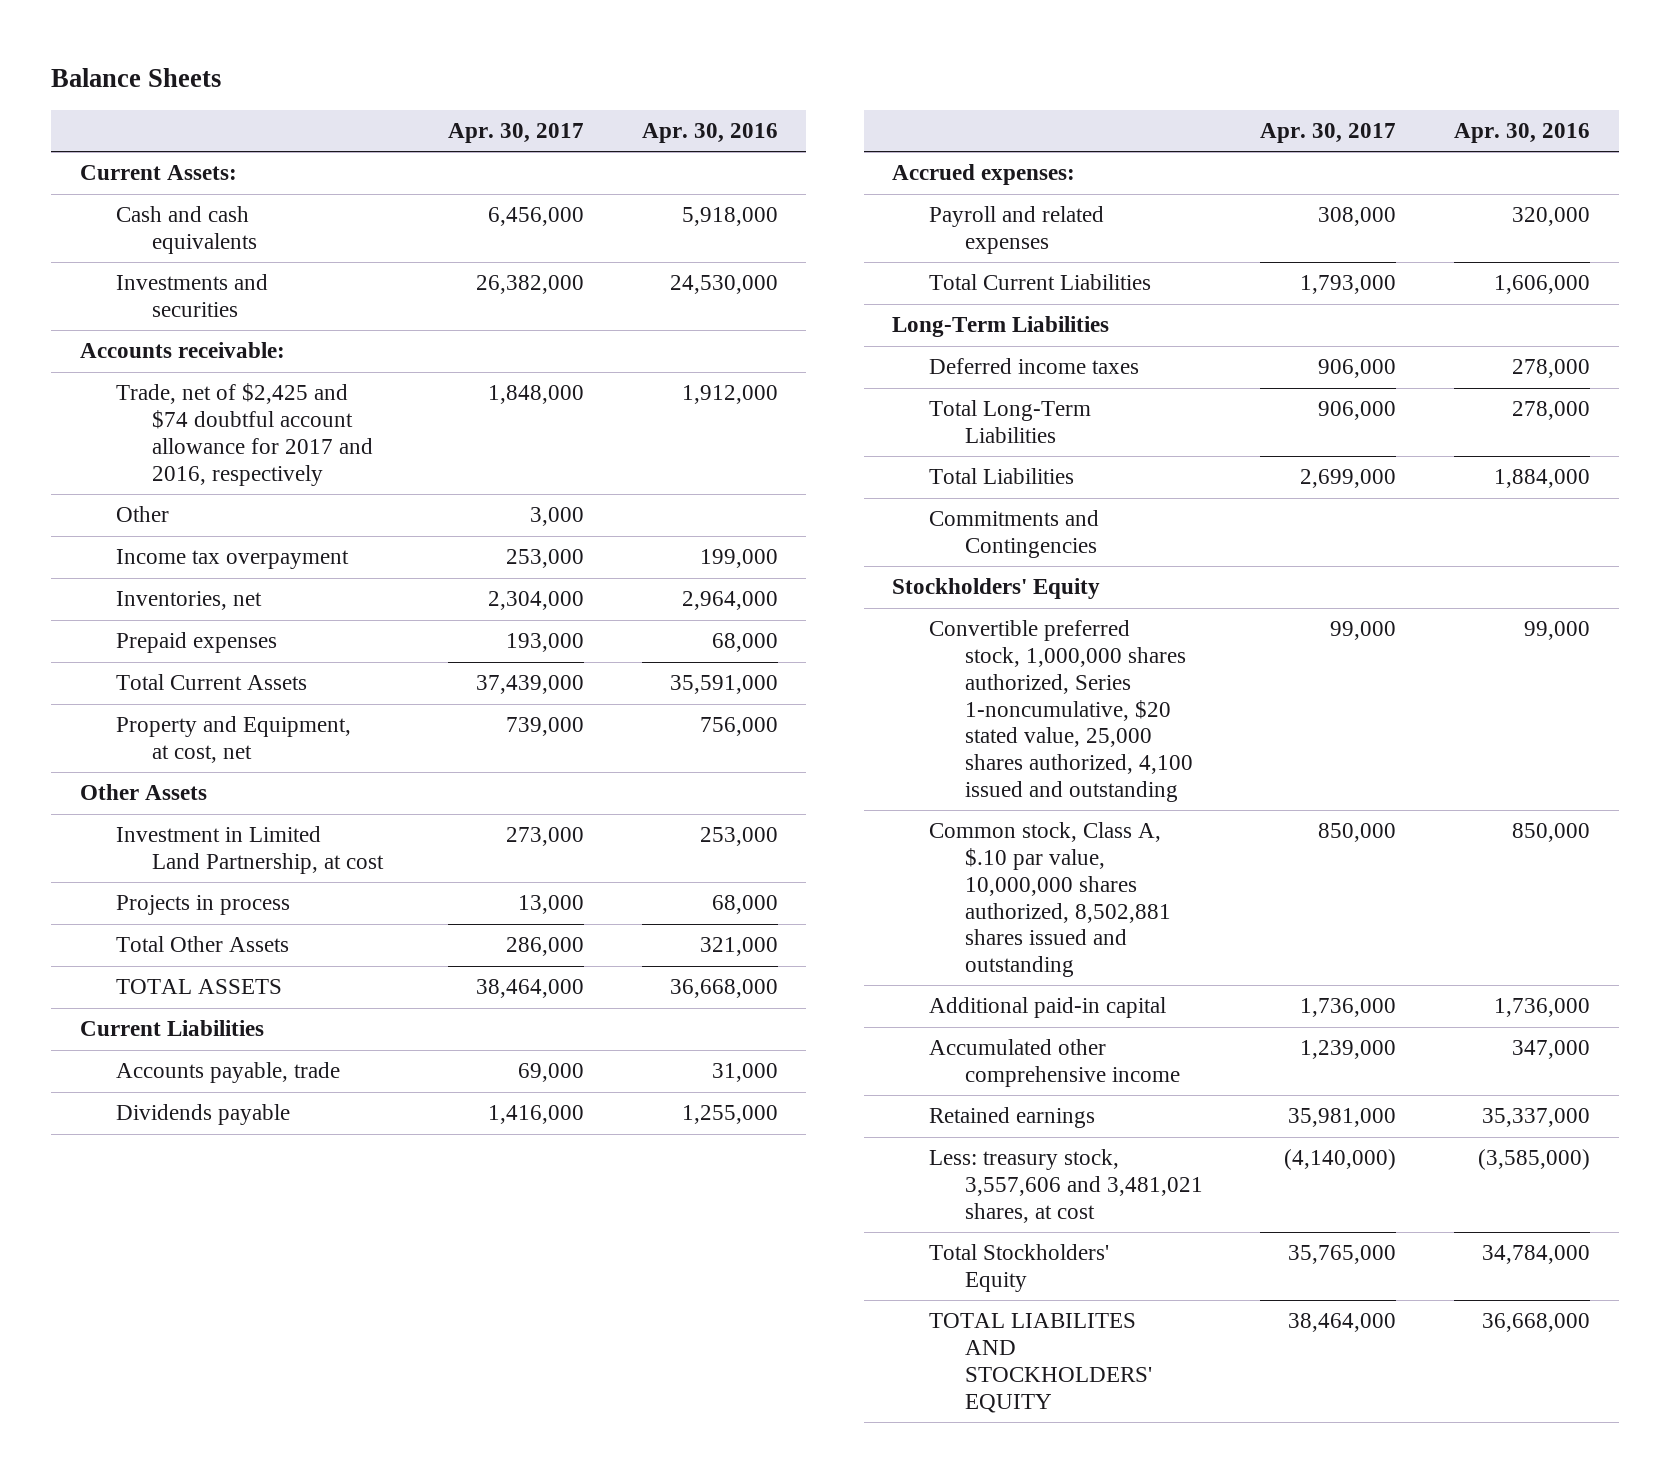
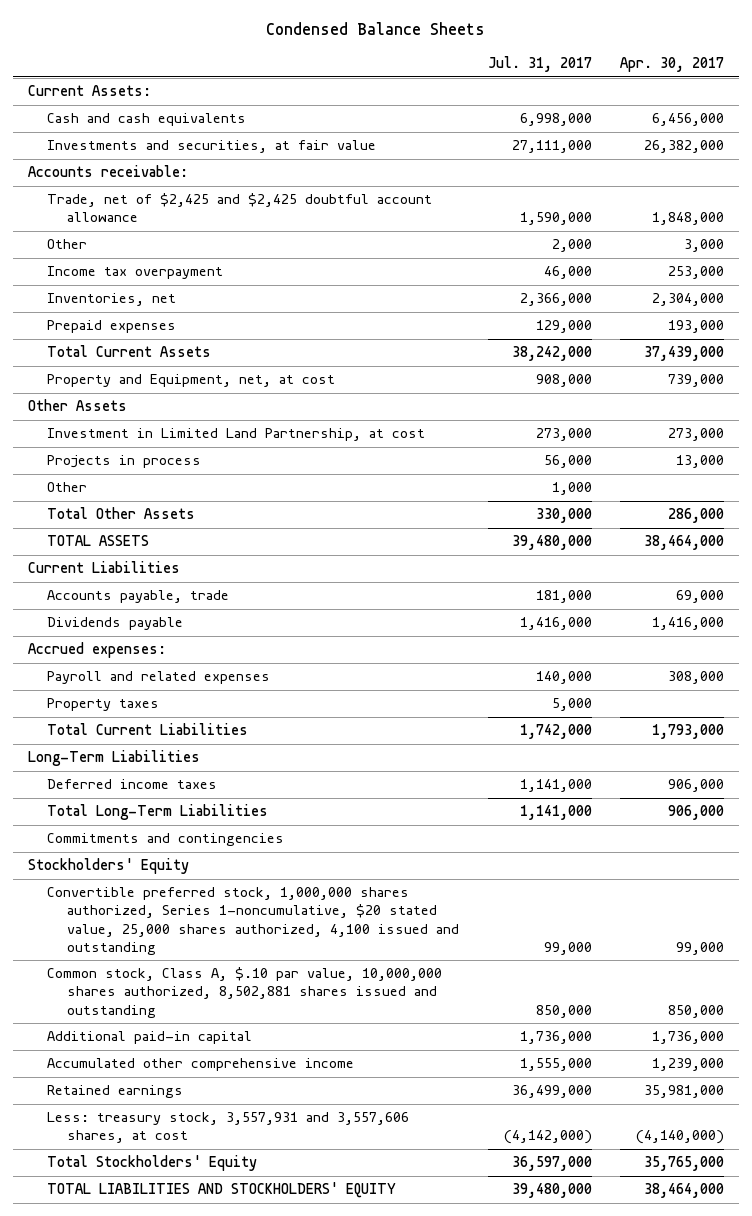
[51,67,222,87] Balance Sheets -> [266,22,486,36] Condensed Balance Sheets
[641,122,778,143] Apr. 30, 2016 -> none
none -> [487,56,592,73] Jul. 31, 2017
[116,274,269,318] Investments and securities -> [47,140,377,154] Investments and securities, at fair value
[116,383,374,486] Trade, net of $2,425 and $74 doubtful account allowance for 2017 and 2016, respectively -> [47,193,433,223] Trade, net of $2,425 and $2,425 doubtful account allowance
[116,716,352,764] Property and Equipment, at cost, net -> [47,374,336,388] Property and Equipment, net, at cost
none -> [47,482,88,493] Other
none -> [47,698,160,712] Property taxes
[928,468,1074,485] Total Liabilities -> none
[928,510,1099,559] Commitments and Contingencies -> [47,833,285,847] Commitments and contingencies
[928,1149,1203,1223] Less: treasury stock, 3,557,606 and 3,481,021 shares, at cost -> [47,1112,410,1144] Less: treasury stock, 3,557,931 and 3,557,606 shares, at cost
[928,1313,1152,1413] TOTAL LIABILITES AND STOCKHOLDERS' EQUITY -> [47,1182,397,1199] TOTAL LIABILITIES AND STOCKHOLDERS' EQUITY

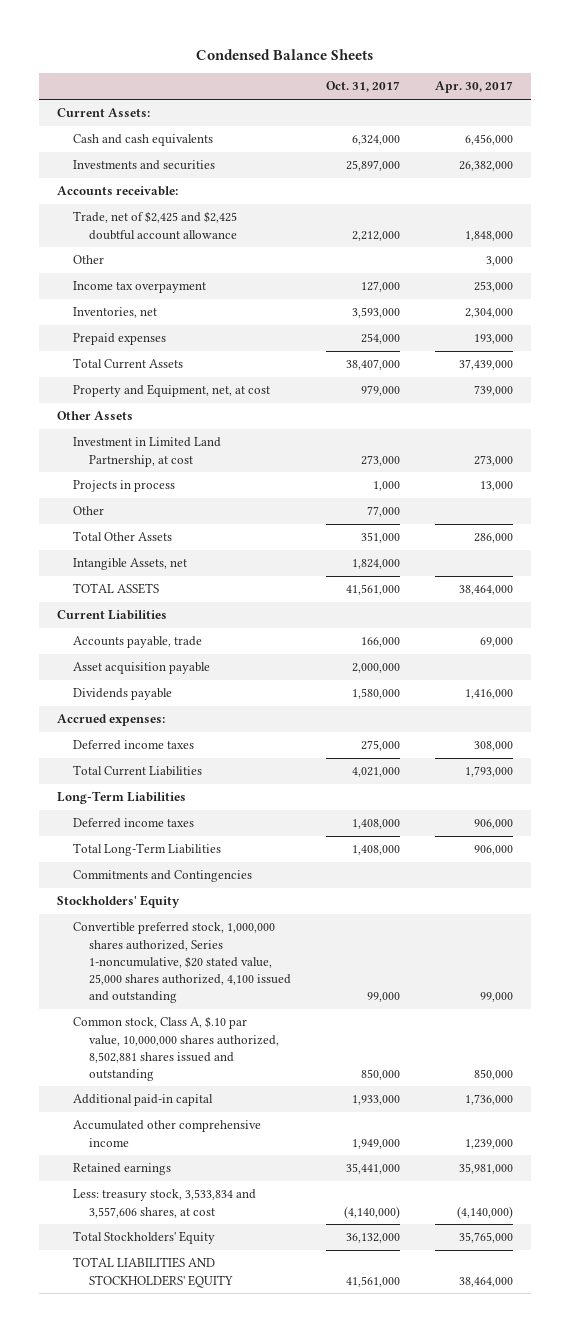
[487,56,592,73] Jul. 31, 2017 -> none
none -> [326,81,401,93] Oct. 31, 2017
[47,140,377,154] Investments and securities, at fair value -> [72,160,215,171] Investments and securities
none -> [72,558,187,571] Intangible Assets, net
none -> [72,662,210,675] Asset acquisition payable
[47,671,271,685] Payroll and related expenses -> none
[47,698,160,712] Property taxes -> none
none -> [72,740,194,751] Deferred income taxes
[47,833,285,847] Commitments and contingencies -> [72,870,252,883] Commitments and Contingencies
[47,1112,410,1144] Less: treasury stock, 3,557,931 and 3,557,606 shares, at cost -> [72,1189,256,1218] Less: treasury stock, 3,533,834 and 3,557,606 shares, at cost

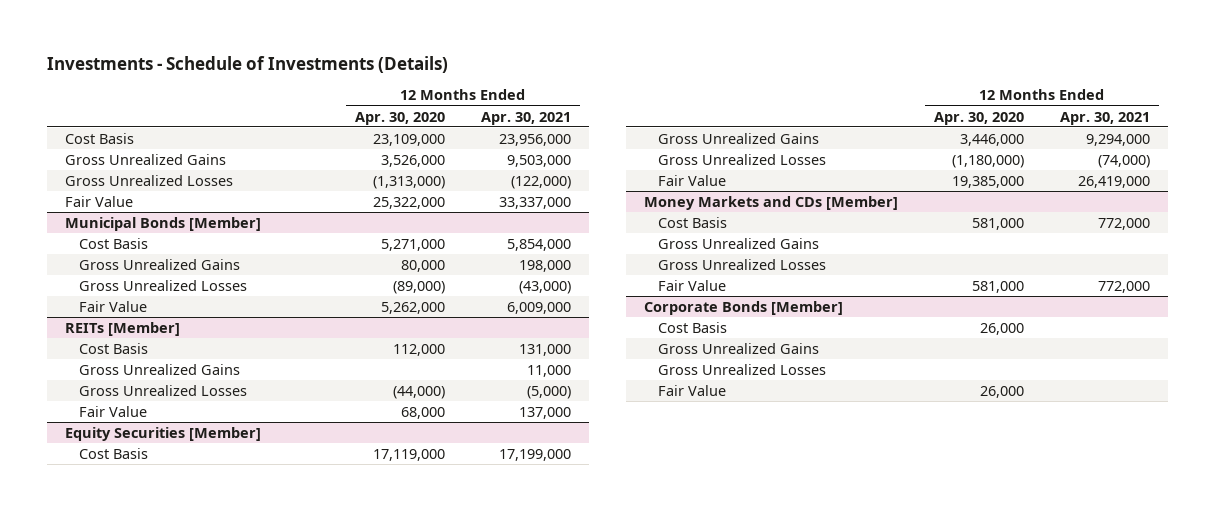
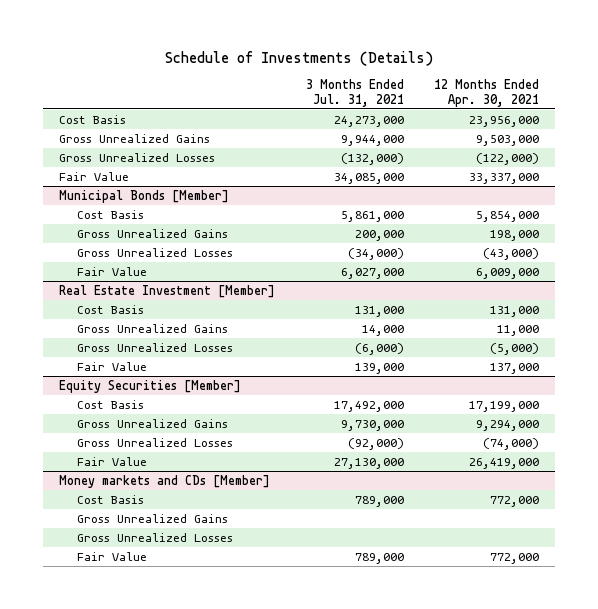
[46,55,448,73] Investments - Schedule of Investments (Details) -> [165,51,434,67] Schedule of Investments (Details)
[355,111,446,125] Apr. 30, 2020 -> none
none -> [305,79,404,108] 3 Months Ended Jul. 31, 2021
[64,321,180,336] REITs [Member] -> [58,284,275,298] Real Estate Investment [Member]
[643,195,898,210] Money Markets and CDs [Member] -> [58,474,270,488] Money markets and CDs [Member]
[643,300,843,315] Corporate Bonds [Member] -> none
[658,321,728,333] Cost Basis -> none
[658,342,820,354] Gross Unrealized Gains -> none
[658,363,827,375] Gross Unrealized Losses -> none
[658,384,727,396] Fair Value -> none

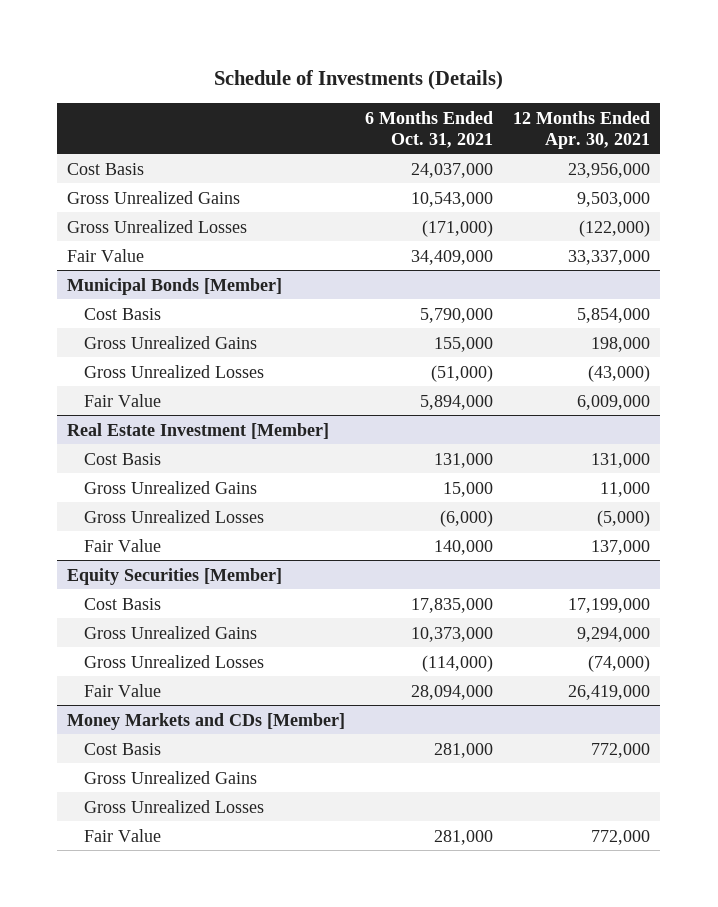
[305,79,404,108] 3 Months Ended Jul. 31, 2021 -> none
none -> [365,110,494,148] 6 Months Ended Oct. 31, 2021
[58,474,270,488] Money markets and CDs [Member] -> [67,712,346,730] Money Markets and CDs [Member]

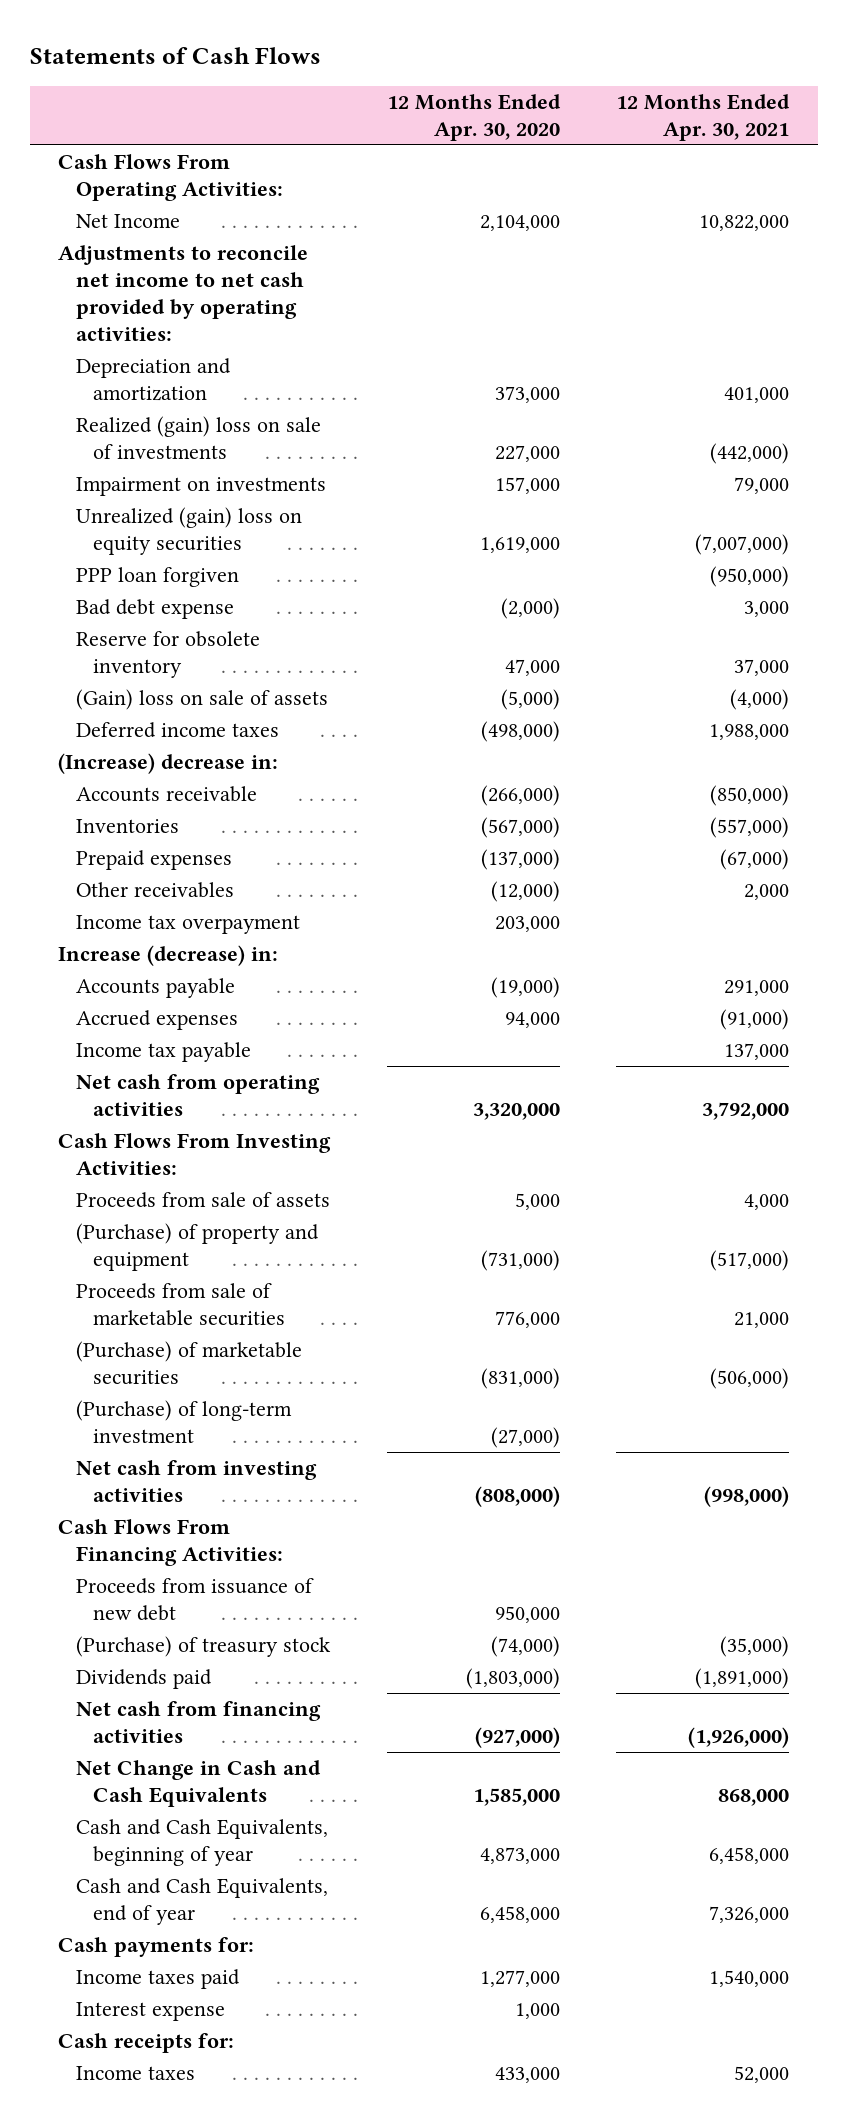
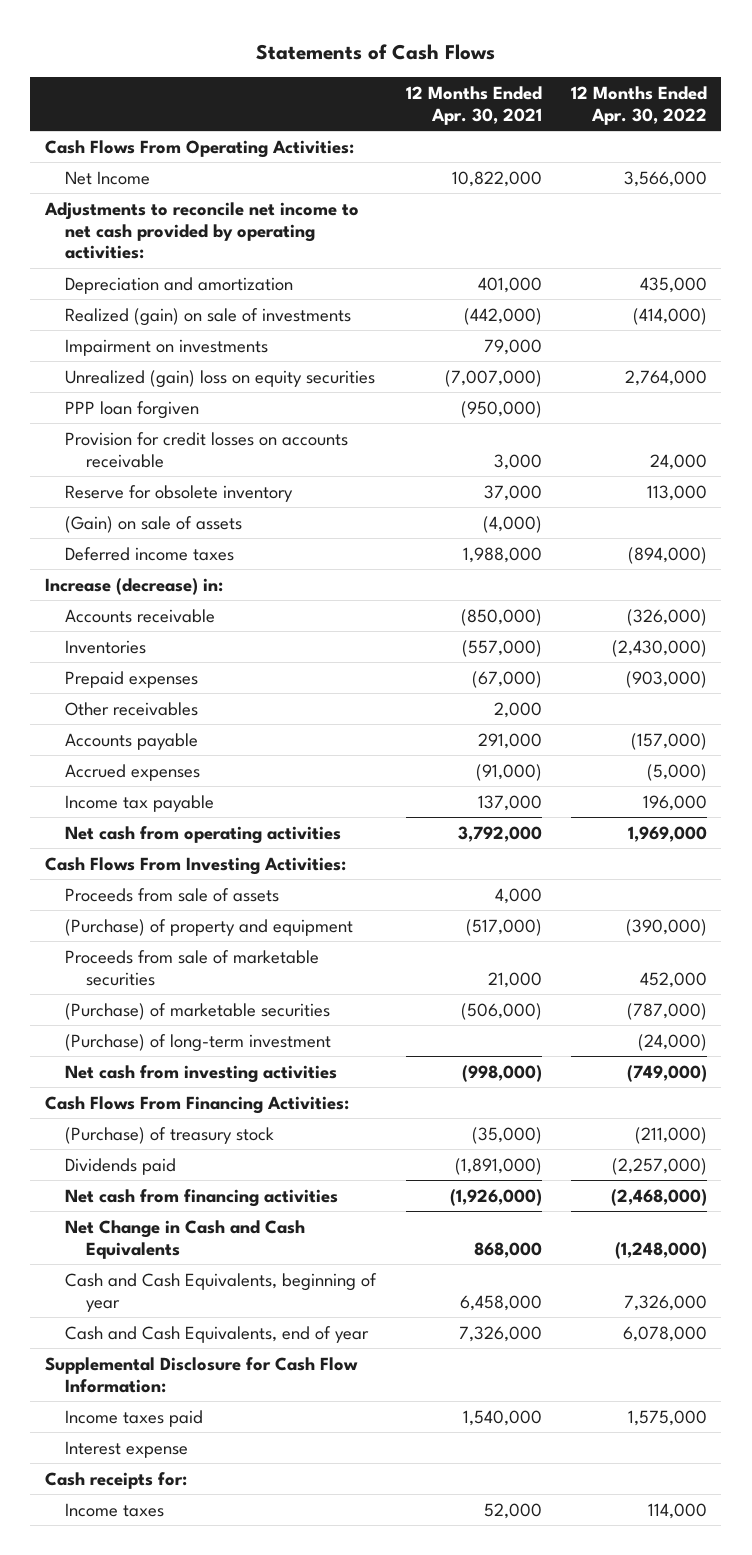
[386,93,561,141] 12 Months Ended Apr. 30, 2020 -> none
none -> [570,85,707,125] 12 Months Ended Apr. 30, 2022
[75,416,321,460] Realized (gain) loss on sale of investments -> [65,307,352,326] Realized (gain) on sale of investments
[75,599,234,620] Bad debt expense -> none
none -> [65,431,349,468] Provision for credit losses on accounts receivable
[75,689,328,711] (Gain) loss on sale of assets -> [65,515,243,533] (Gain) on sale of assets
[58,753,279,775] (Increase) decrease in: -> none
[58,945,279,967] Increase (decrease) in: -> [45,577,224,595] Increase (decrease) in:
[75,915,300,935] Income tax overpayment -> none
[75,1578,314,1622] Proceeds from issuance of new debt -> none
[58,1937,255,1958] Cash payments for: -> none
none -> [45,1356,359,1393] Supplemental Disclosure for Cash Flow Information:

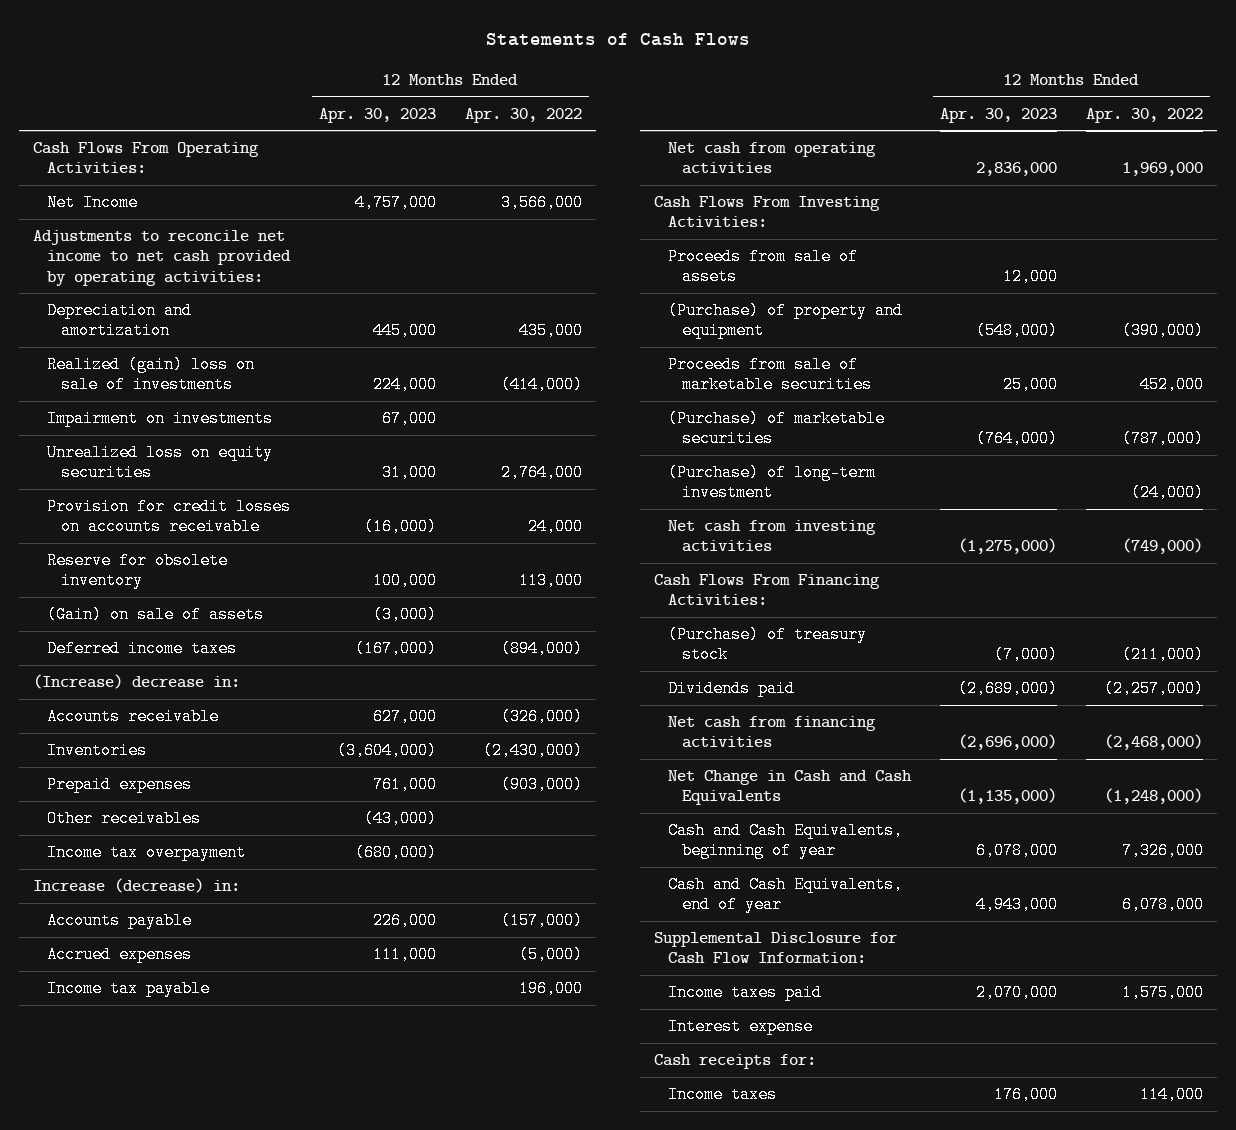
[405,85,542,125] 12 Months Ended Apr. 30, 2021 -> none
none -> [318,107,436,123] Apr. 30, 2023
[65,307,352,326] Realized (gain) on sale of investments -> [46,356,255,394] Realized (gain) loss on sale of investments
[65,400,200,419] PPP loan forgiven -> none
[65,369,376,388] Unrealized (gain) loss on equity securities -> [46,444,273,482] Unrealized loss on equity securities
none -> [32,674,240,690] (Increase) decrease in:
none -> [46,844,246,862] Income tax overpayment
[45,577,224,595] Increase (decrease) in: -> [32,878,240,894] Increase (decrease) in:

